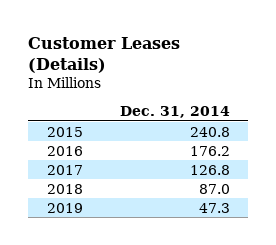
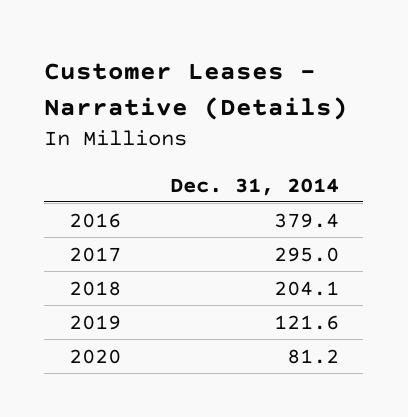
[28,37,181,74] Customer Leases (Details) -> [44,63,349,120] Customer Leases - Narrative (Details)
[46,126,83,137] 2015 -> none
[189,145,230,156] 176.2 -> [273,212,339,228] 379.4
[189,164,230,175] 126.8 -> [273,246,339,262] 295.0
[198,183,230,194] 87.0 -> [273,280,339,296] 204.1
[198,202,230,213] 47.3 -> [273,314,339,330] 121.6
none -> [68,348,121,364] 2020

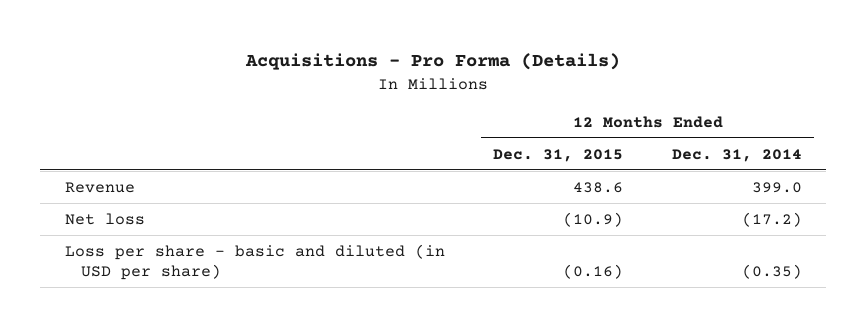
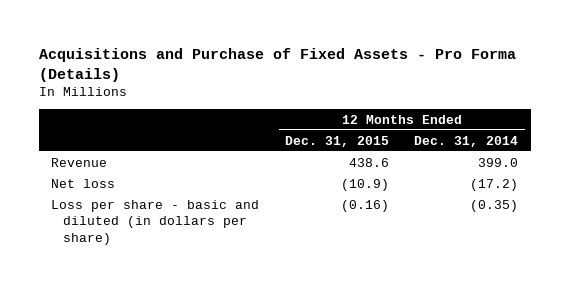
[245,53,621,71] Acquisitions - Pro Forma (Details) -> [38,47,516,82] Acquisitions and Purchase of Fixed Assets - Pro Forma (Details)
[64,243,445,280] Loss per share - basic and diluted (in USD per share) -> [51,199,260,245] Loss per share - basic and diluted (in dollars per share)

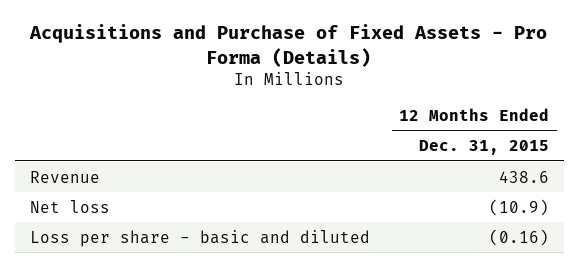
[414,135,519,147] Dec. 31, 2014 -> none
[51,199,260,245] Loss per share - basic and diluted (in dollars per share) -> [29,229,370,247] Loss per share - basic and diluted

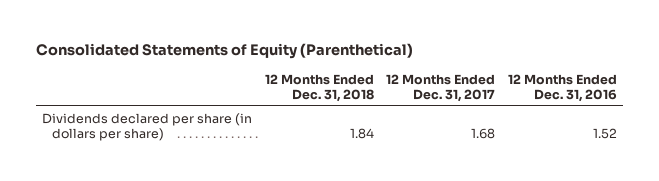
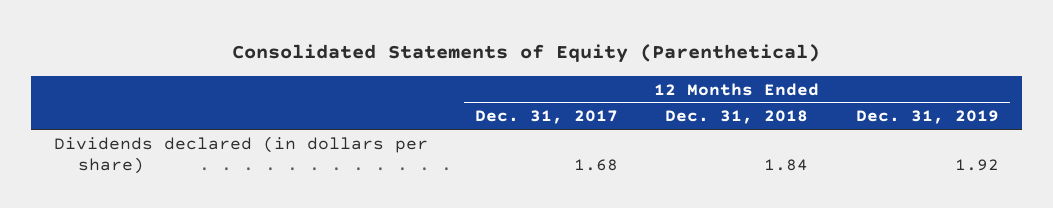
[507,73,617,103] 12 Months Ended Dec. 31, 2016 -> none
none -> [855,110,999,125] Dec. 31, 2019
[41,112,252,142] Dividends declared per share (in dollars per share) -> [54,135,429,174] Dividends declared (in dollars per share)

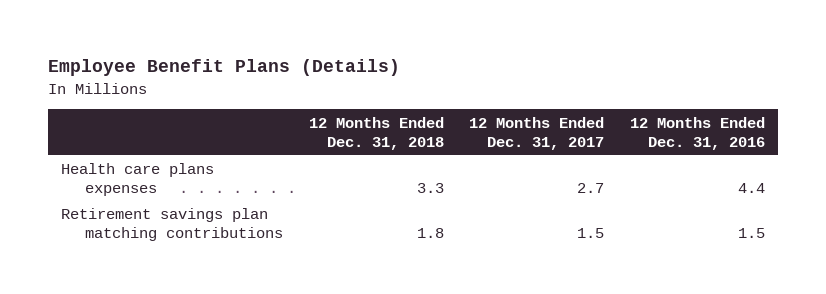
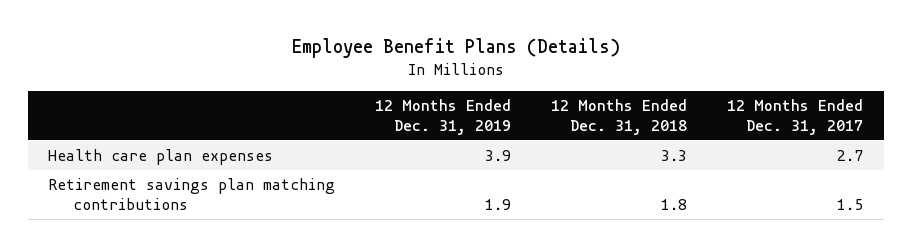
[630,116,766,150] 12 Months Ended Dec. 31, 2016 -> none
none -> [374,98,511,136] 12 Months Ended Dec. 31, 2019
[61,163,215,197] Health care plans expenses -> [47,149,273,166] Health care plan expenses

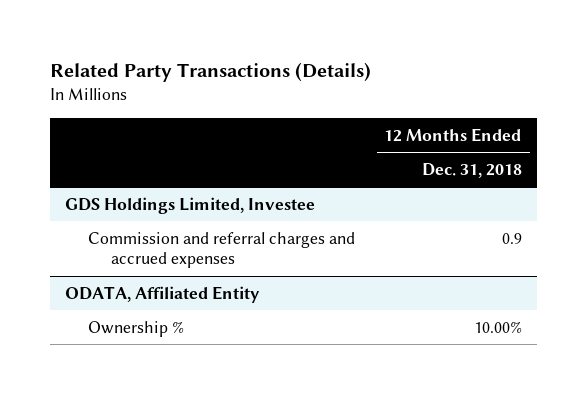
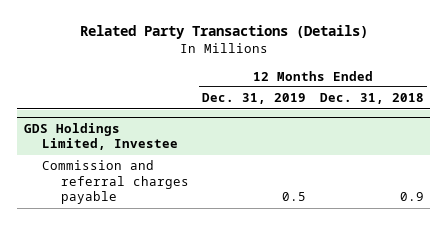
none -> [202,93,307,105] Dec. 31, 2019
[64,285,260,303] ODATA, Affiliated Entity -> none
[87,320,184,337] Ownership % -> none
[87,231,355,269] Commission and referral charges and accrued expenses -> [42,160,189,205] Commission and referral charges payable

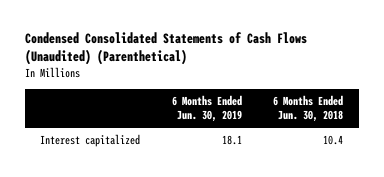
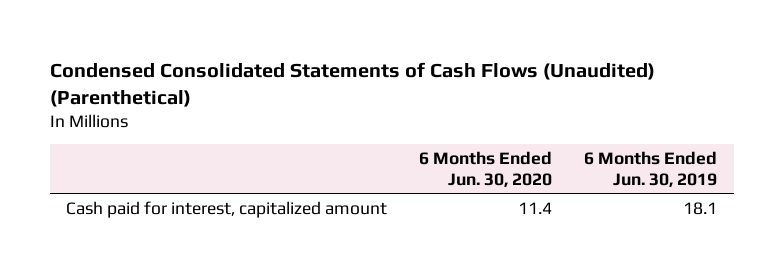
[273,94,344,123] 6 Months Ended Jun. 30, 2018 -> none
none -> [419,151,553,187] 6 Months Ended Jun. 30, 2020
[40,134,141,148] Interest capitalized -> [65,200,387,218] Cash paid for interest, capitalized amount

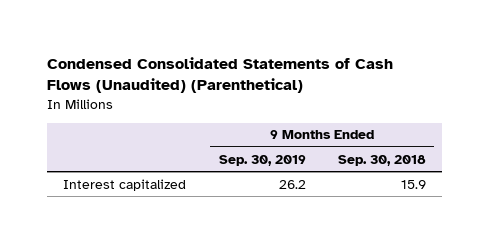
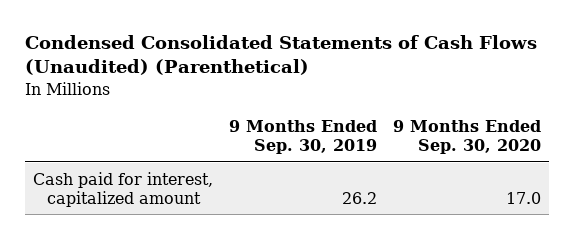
[337,154,426,166] Sep. 30, 2018 -> none
none -> [393,119,542,155] 9 Months Ended Sep. 30, 2020
[63,178,187,191] Interest capitalized -> [32,171,213,208] Cash paid for interest, capitalized amount

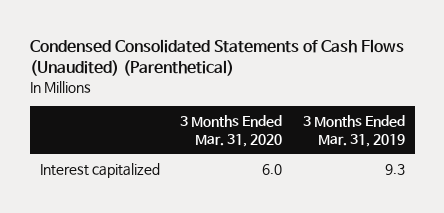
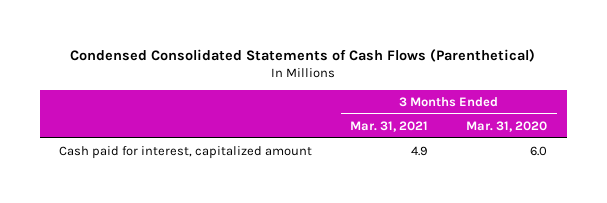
[29,38,404,77] Condensed Consolidated Statements of Cash Flows (Unaudited) (Parenthetical) -> [70,48,536,62] Condensed Consolidated Statements of Cash Flows (Parenthetical)
[302,114,405,147] 3 Months Ended Mar. 31, 2019 -> none
none -> [350,120,429,132] Mar. 31, 2021
[39,162,160,178] Interest capitalized -> [59,146,313,160] Cash paid for interest, capitalized amount

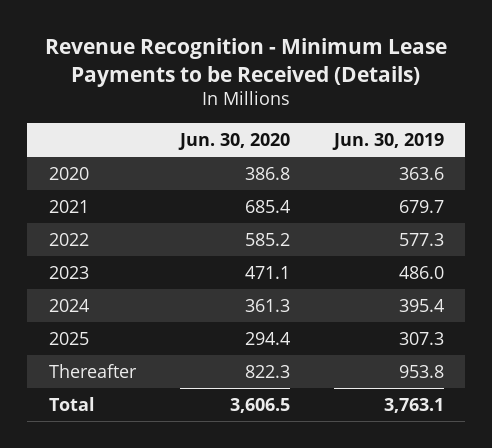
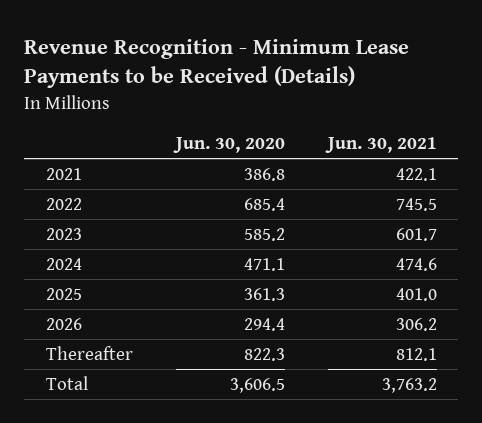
[331,132,444,150] Jun. 30, 2019 -> none
none -> [324,136,437,153] Jun. 30, 2021
[48,166,89,180] 2020 -> [45,168,82,181] 2021
[48,199,89,213] 2021 -> [45,198,82,211] 2022
[48,232,89,246] 2022 -> [45,228,82,241] 2023
[48,265,89,279] 2023 -> [45,258,82,271] 2024
[48,298,89,312] 2024 -> [45,288,82,301] 2025
[48,331,89,345] 2025 -> [45,318,82,331] 2026

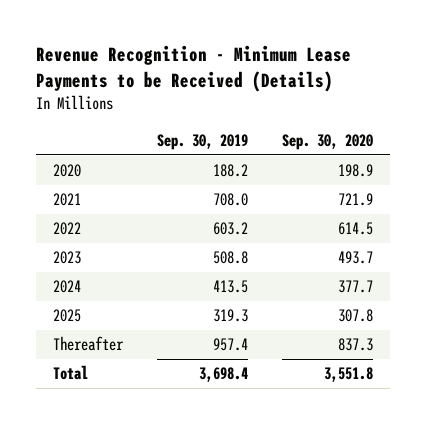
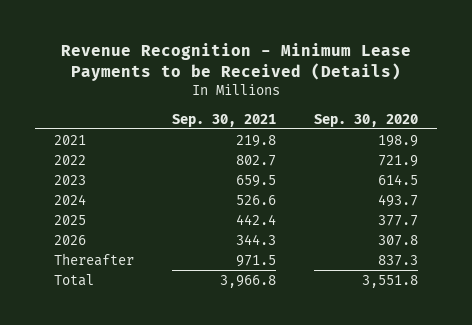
[157,133,249,150] Sep. 30, 2019 -> none
none -> [171,113,276,127] Sep. 30, 2021
[52,164,81,178] 2020 -> [53,134,86,145] 2021
[52,193,81,207] 2021 -> [53,154,86,165] 2022
[52,222,81,236] 2022 -> [53,174,86,185] 2023
[52,251,81,265] 2023 -> [53,193,86,205] 2024
[52,280,81,294] 2024 -> [53,214,86,225] 2025
[52,309,81,323] 2025 -> [53,234,86,245] 2026

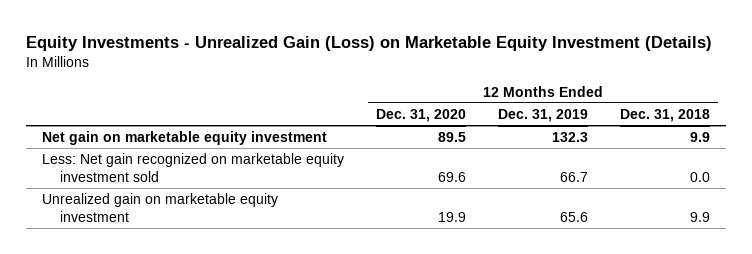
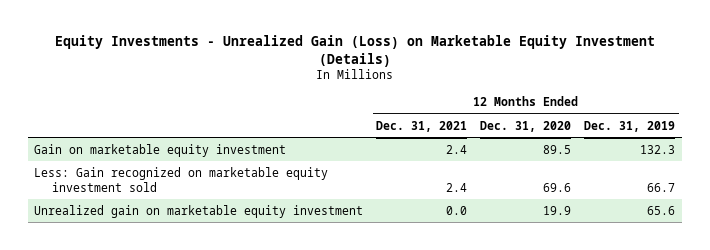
[620,108,711,122] Dec. 31, 2018 -> none
none -> [376,120,468,132] Dec. 31, 2021
[41,130,327,145] Net gain on marketable equity investment -> [34,143,287,157] Gain on marketable equity investment
[41,152,344,182] Less: Net gain recognized on marketable equity investment sold -> [34,166,329,192] Less: Gain recognized on marketable equity investment sold

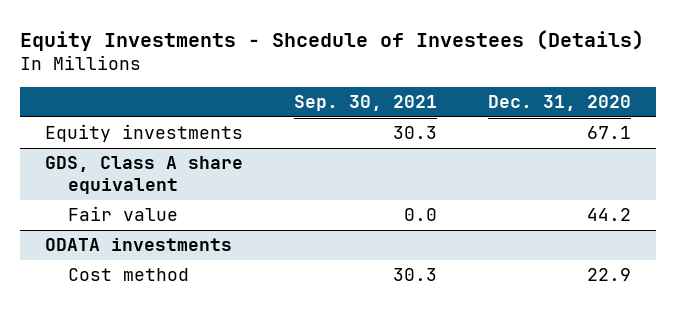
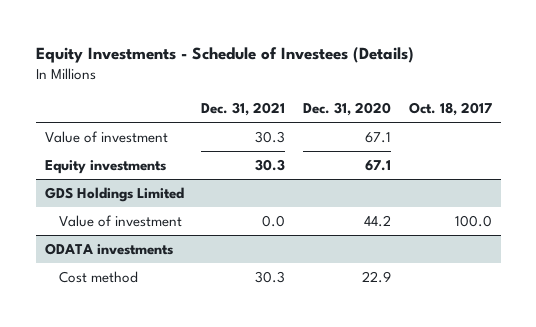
[19,29,644,51] Equity Investments - Shcedule of Investees (Details) -> [35,46,414,63] Equity Investments - Schedule of Investees (Details)
[293,95,437,112] Sep. 30, 2021 -> none
none -> [201,101,286,116] Dec. 31, 2021
none -> [408,101,492,116] Oct. 18, 2017
none -> [44,131,168,144] Value of investment
[45,156,244,195] GDS, Class A share equivalent -> [44,187,184,203] GDS Holdings Limited
[68,206,179,222] Fair value -> [58,215,182,228] Value of investment

